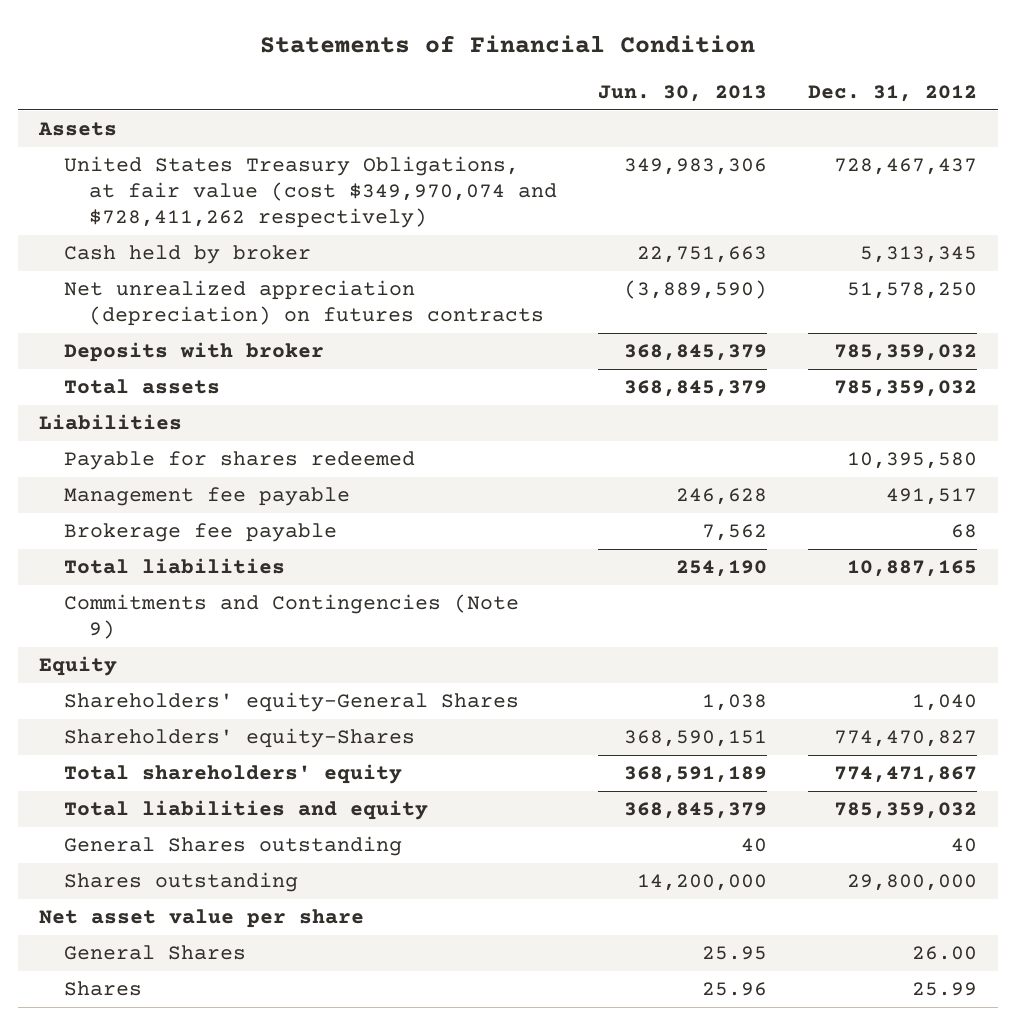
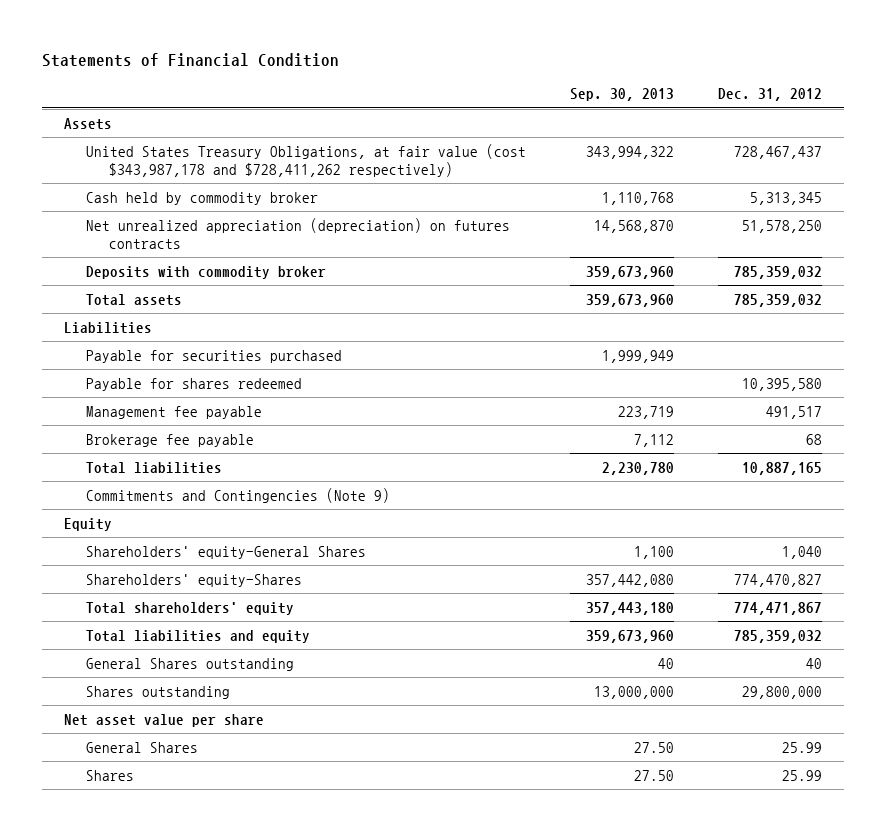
[598,84,768,102] Jun. 30, 2013 -> none
none -> [570,88,675,102] Sep. 30, 2013
[63,156,558,228] United States Treasury Obligations, at fair value (cost $349,970,074 and $728,411,262 respectively) -> [86,143,527,178] United States Treasury Obligations, at fair value (cost $343,987,178 and $728,411,262 respectively)
[63,245,311,265] Cash held by broker -> [86,191,319,205] Cash held by commodity broker
[63,342,324,363] Deposits with broker -> [86,265,327,279] Deposits with commodity broker
none -> [86,349,343,363] Payable for securities purchased
[912,946,978,961] 26.00 -> [781,741,822,753] 25.99

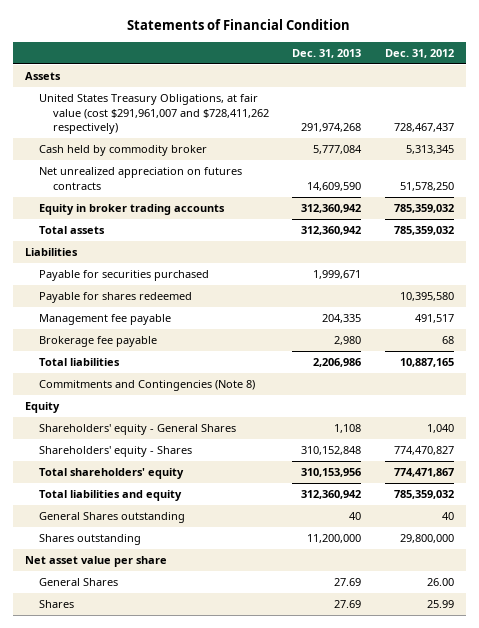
[570,88,675,102] Sep. 30, 2013 -> none
none -> [292,48,362,58] Dec. 31, 2013
[86,143,527,178] United States Treasury Obligations, at fair value (cost $343,987,178 and $728,411,262 respectively) -> [38,94,269,135] United States Treasury Obligations, at fair value (cost $291,961,007 and $728,411,262 respectively)
[86,217,511,250] Net unrealized appreciation (depreciation) on futures contracts -> [38,167,242,190] Net unrealized appreciation on futures contracts
[86,265,327,279] Deposits with commodity broker -> [38,204,225,216] Equity in broker trading accounts
[86,487,391,503] Commitments and Contingencies (Note 9) -> [38,380,255,392] Commitments and Contingencies (Note 8)
[86,545,367,559] Shareholders' equity-General Shares -> [38,424,236,436] Shareholders' equity - General Shares
[86,573,303,587] Shareholders' equity-Shares -> [38,446,192,458] Shareholders' equity - Shares
[781,741,822,753] 25.99 -> [426,578,454,587] 26.00

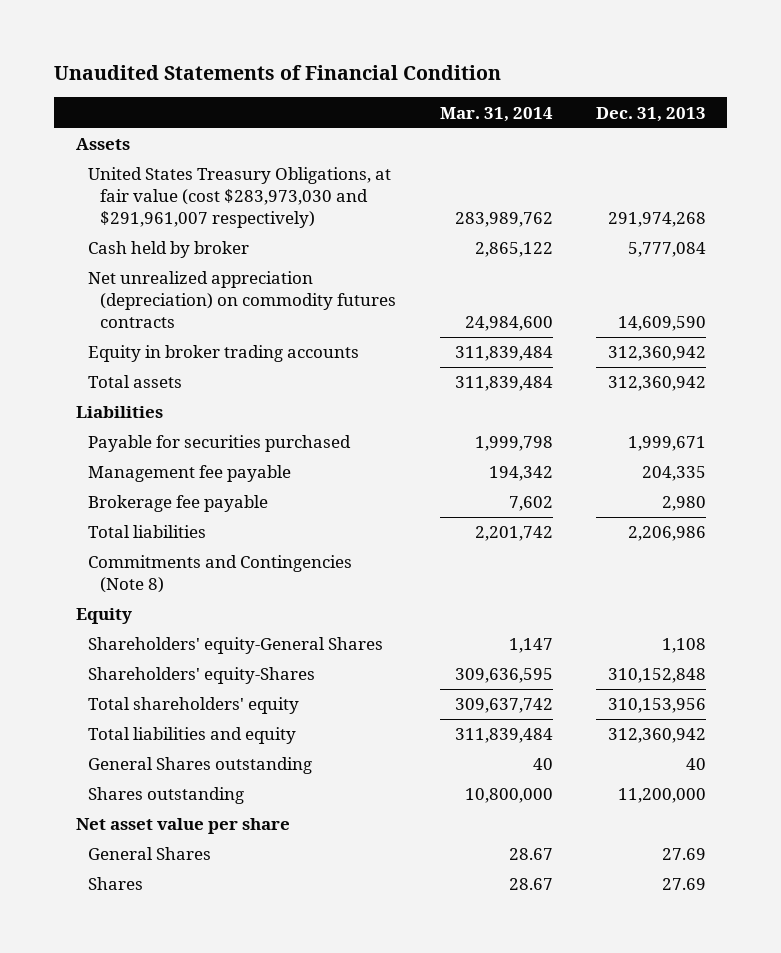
[127,19,351,31] Statements of Financial Condition -> [54,65,502,81] Unaudited Statements of Financial Condition
[384,48,454,58] Dec. 31, 2012 -> none
none -> [439,106,553,122] Mar. 31, 2014
[38,94,269,135] United States Treasury Obligations, at fair value (cost $291,961,007 and $728,411,262 respectively) -> [88,167,392,229] United States Treasury Obligations, at fair value (cost $283,973,030 and $291,961,007 respectively)
[38,145,207,157] Cash held by commodity broker -> [88,241,250,259] Cash held by broker
[38,167,242,190] Net unrealized appreciation on futures contracts -> [88,271,397,329] Net unrealized appreciation (depreciation) on commodity futures contracts
[38,292,192,304] Payable for shares redeemed -> none
[38,424,236,436] Shareholders' equity - General Shares -> [88,637,384,655] Shareholders' equity-General Shares
[38,446,192,458] Shareholders' equity - Shares -> [88,667,316,685] Shareholders' equity-Shares

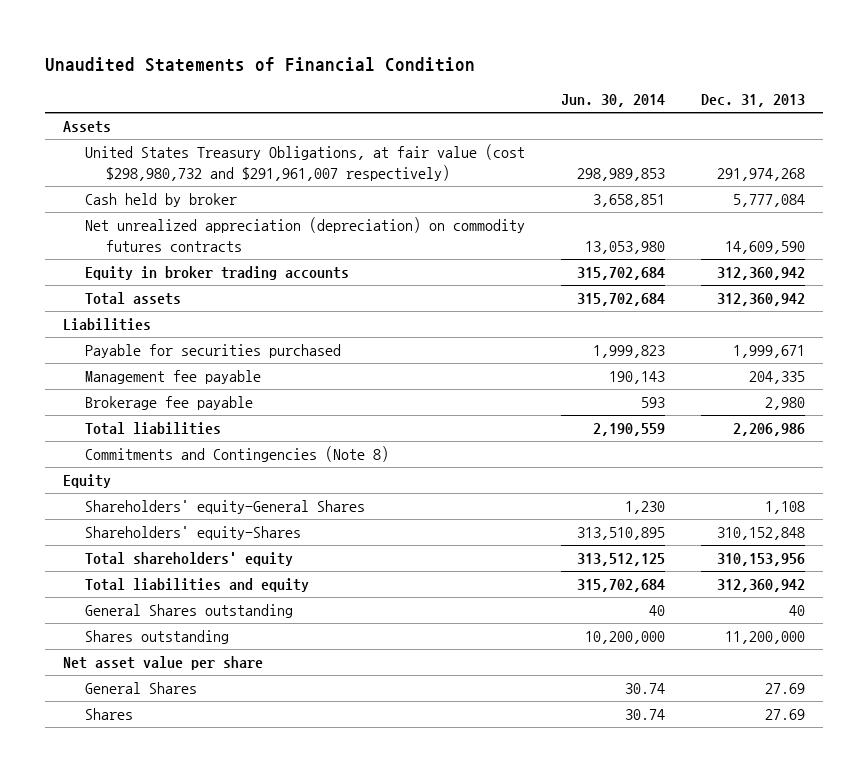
[439,106,553,122] Mar. 31, 2014 -> none
none -> [560,94,665,108] Jun. 30, 2014
[88,167,392,229] United States Treasury Obligations, at fair value (cost $283,973,030 and $291,961,007 respectively) -> [84,144,525,181] United States Treasury Obligations, at fair value (cost $298,980,732 and $291,961,007 respectively)

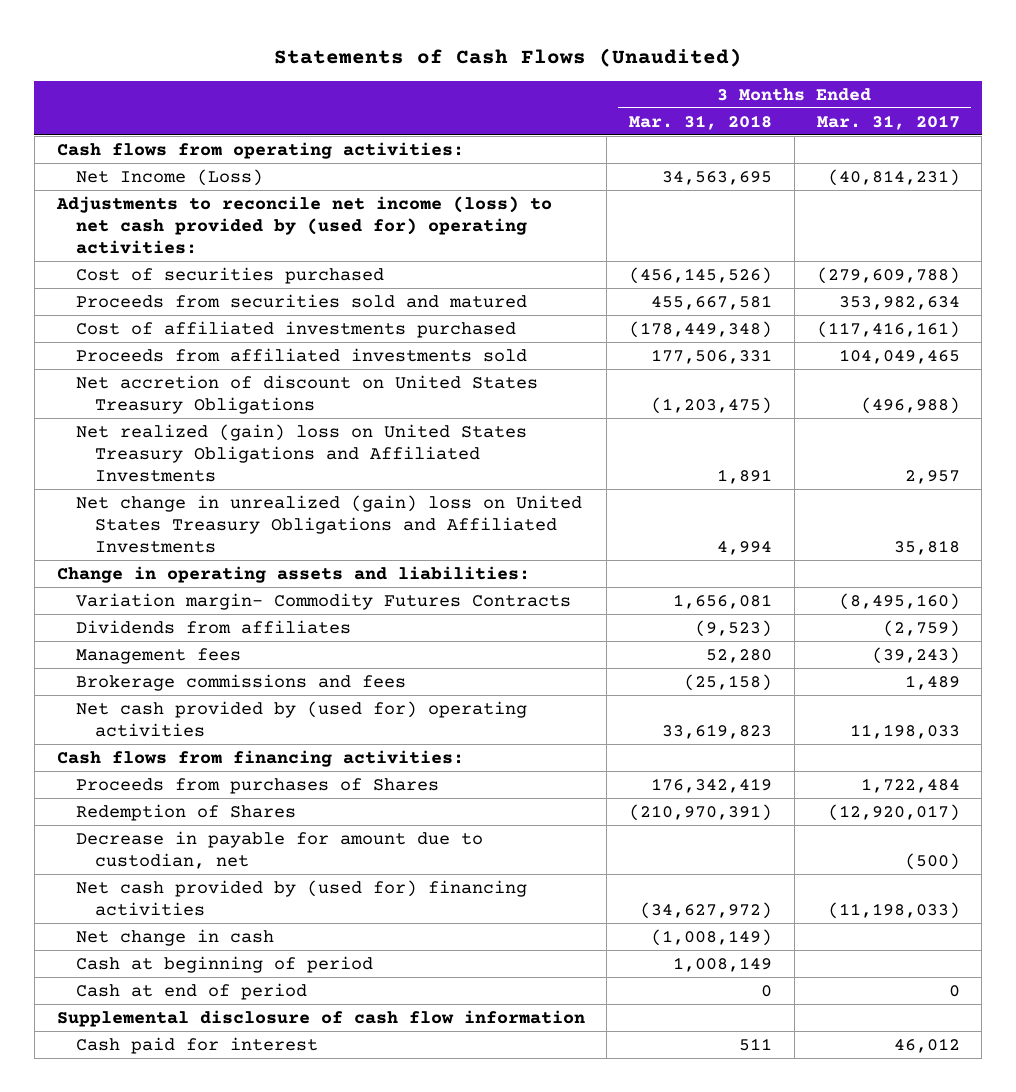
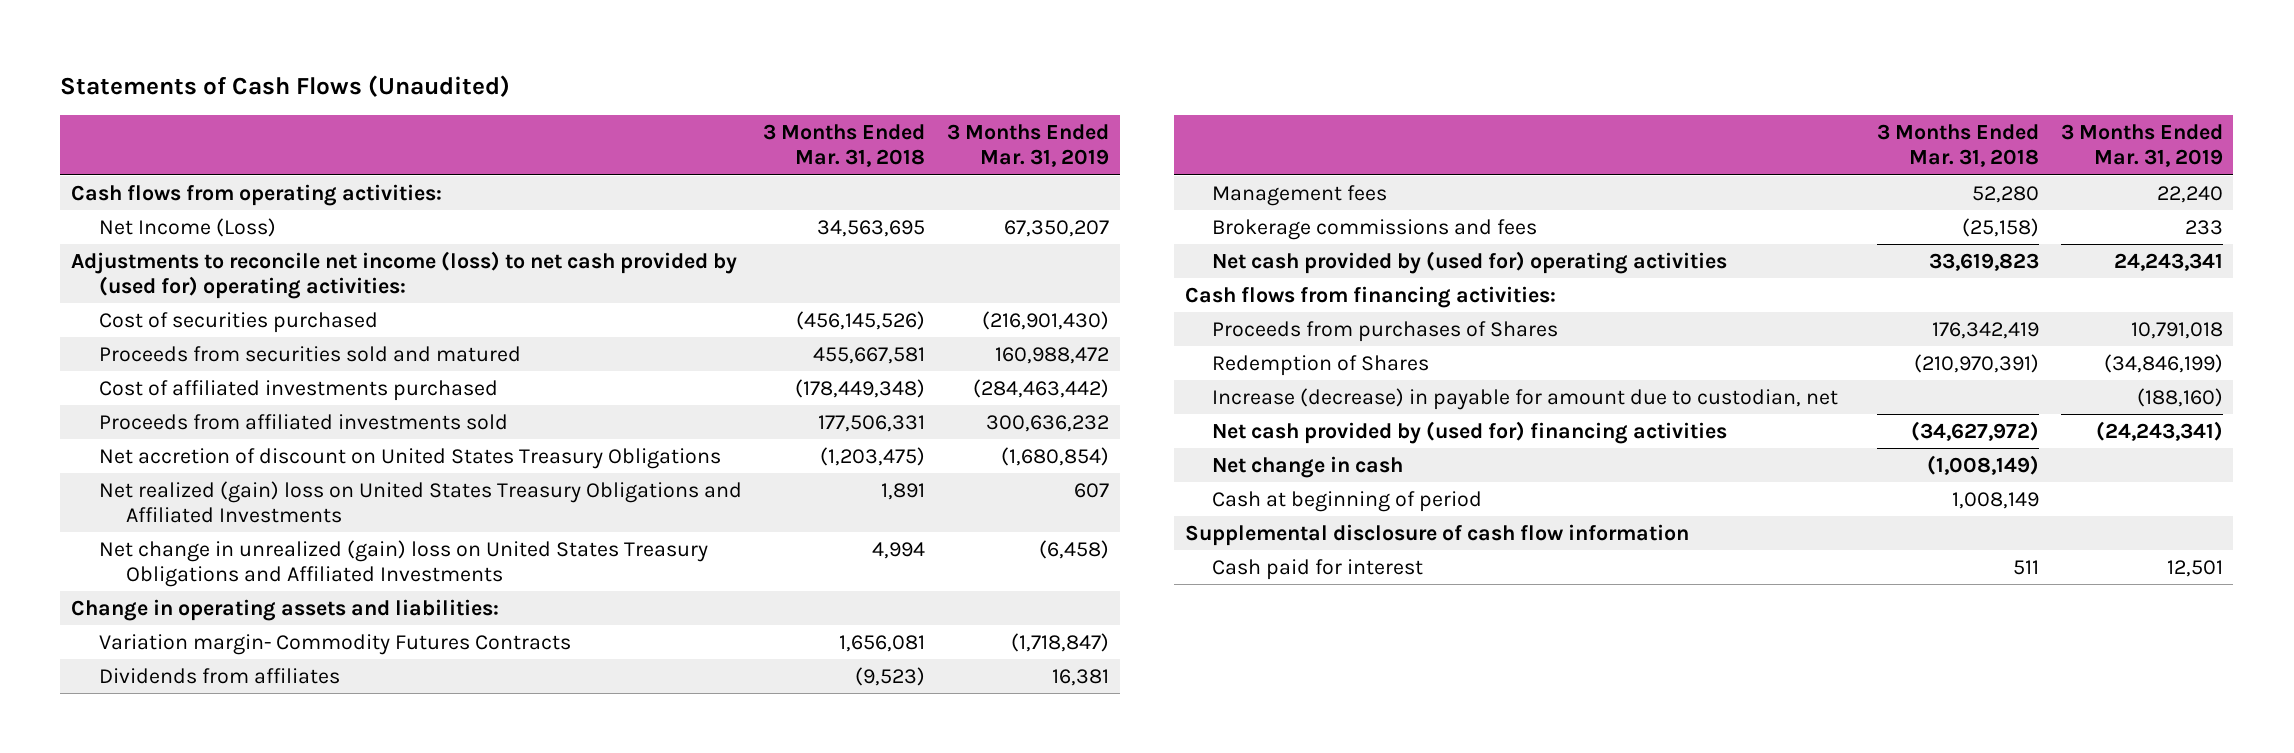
[816,114,960,130] Mar. 31, 2017 -> none
none -> [947,124,1110,168] 3 Months Ended Mar. 31, 2019
[75,830,483,869] Decrease in payable for amount due to custodian, net -> [1212,387,1839,410] Increase (decrease) in payable for amount due to custodian, net
[75,982,307,1000] Cash at end of period -> none

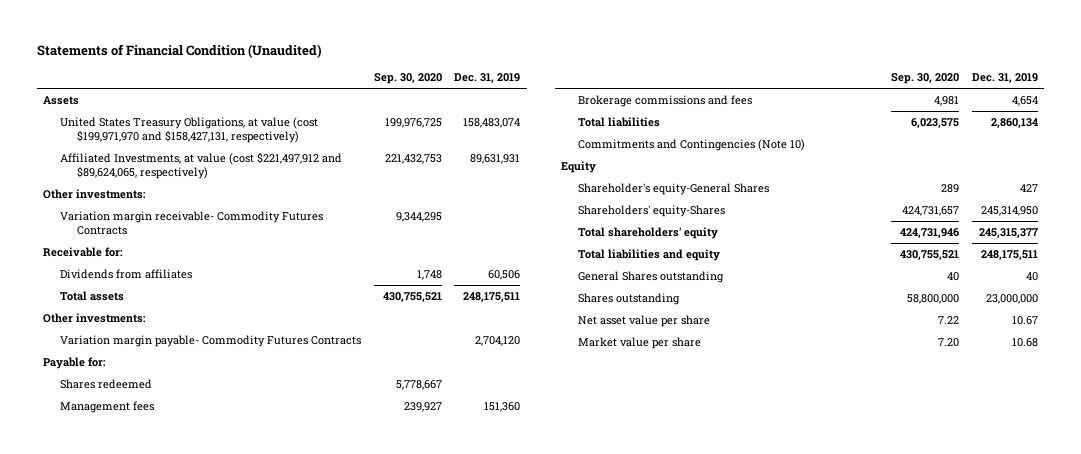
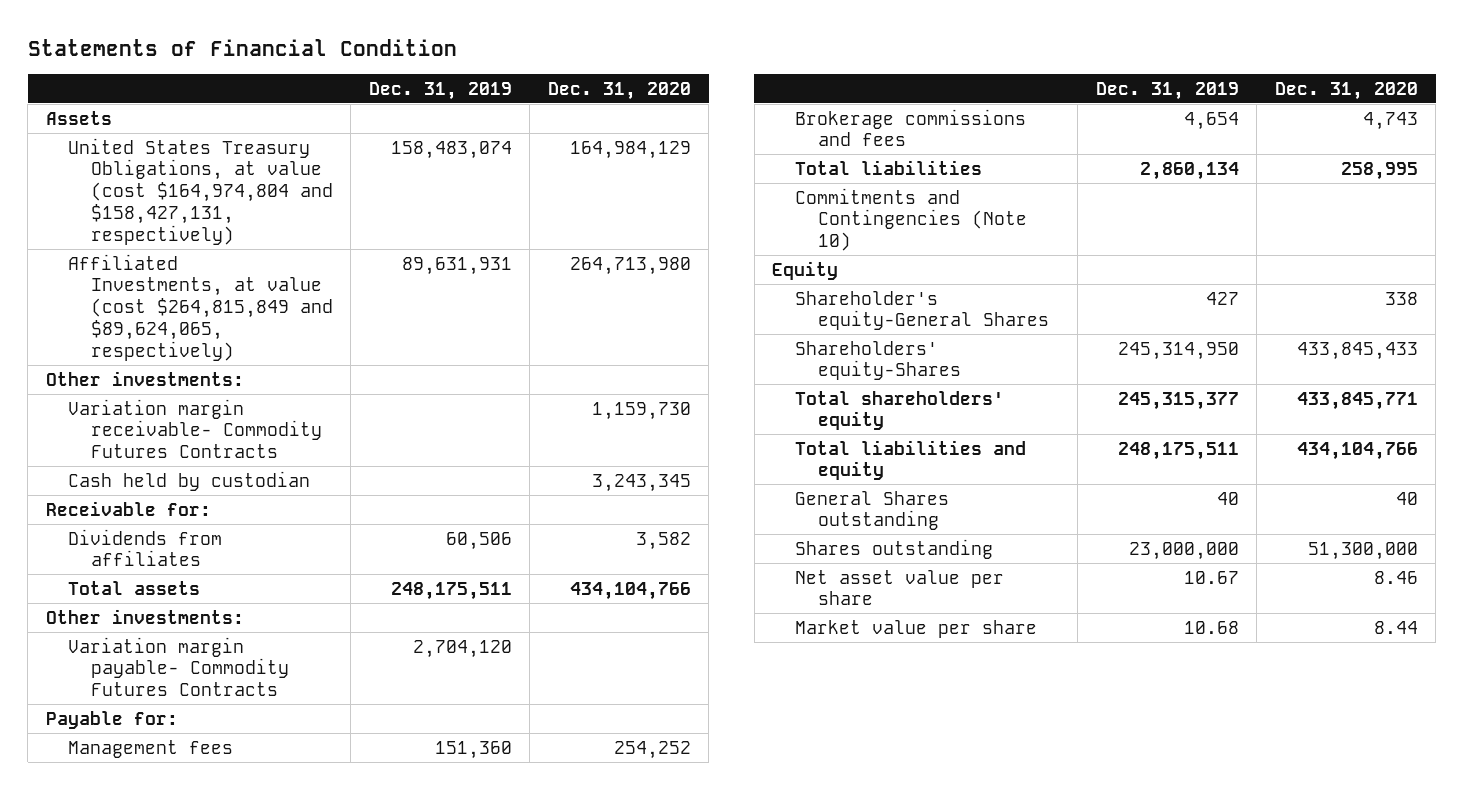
[37,43,323,58] Statements of Financial Condition (Unaudited) -> [27,38,457,56] Statements of Financial Condition
[373,72,442,84] Sep. 30, 2020 -> none
none -> [547,81,691,100] Dec. 31, 2020
[60,117,319,143] United States Treasury Obligations, at value (cost $199,971,970 and $158,427,131, respectively) -> [68,137,333,245] United States Treasury Obligations, at value (cost $164,974,804 and $158,427,131, respectively)
[60,152,343,179] Affiliated Investments, at value (cost $221,497,912 and $89,624,065, respectively) -> [68,253,333,361] Affiliated Investments, at value (cost $264,815,849 and $89,624,065, respectively)
none -> [68,470,311,491] Cash held by custodian
[60,379,153,390] Shares redeemed -> none

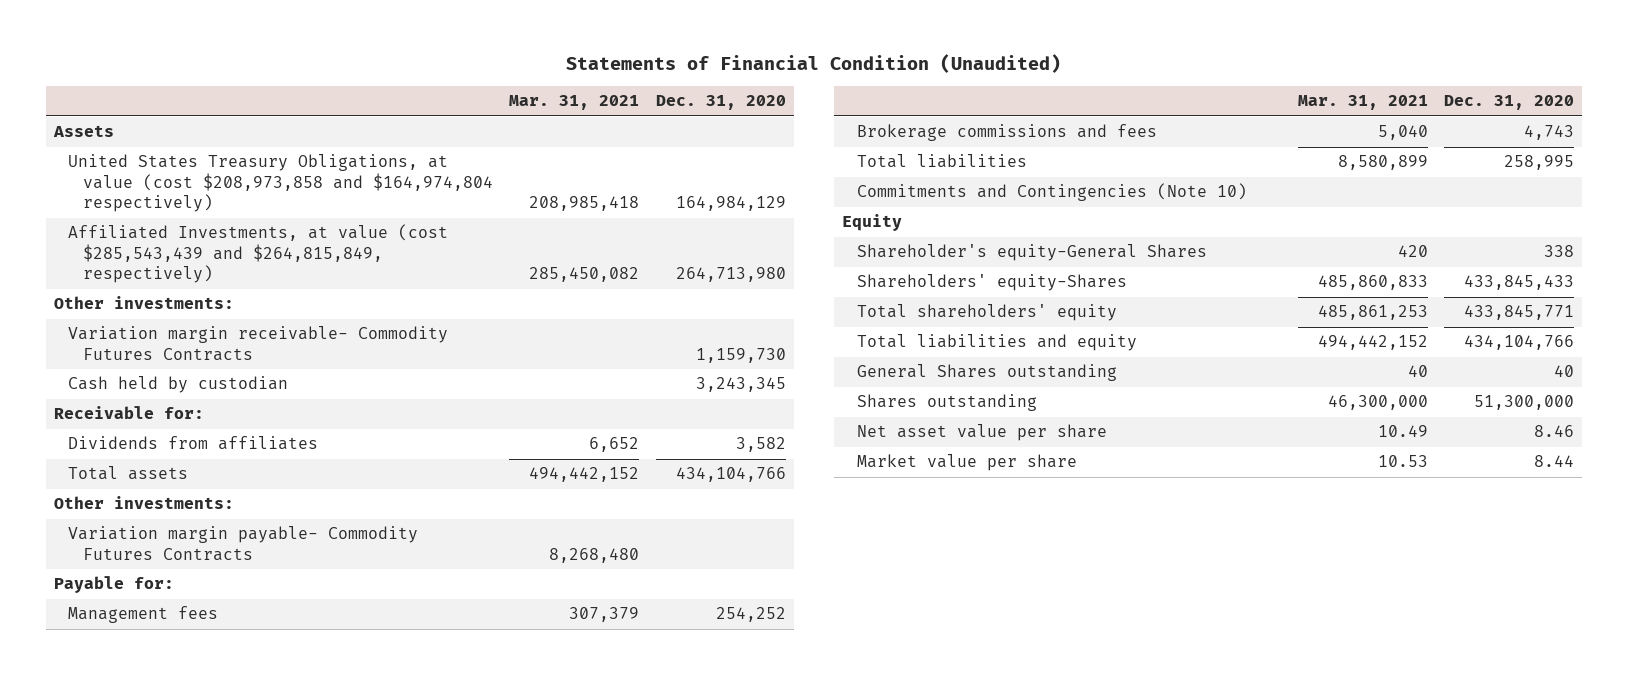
[27,38,457,56] Statements of Financial Condition -> [566,54,1062,74] Statements of Financial Condition (Unaudited)
[368,81,512,100] Dec. 31, 2019 -> none
none -> [509,95,640,111] Mar. 31, 2021
[68,137,333,245] United States Treasury Obligations, at value (cost $164,974,804 and $158,427,131, respectively) -> [68,154,493,213] United States Treasury Obligations, at value (cost $208,973,858 and $164,974,804 respectively)
[68,253,333,361] Affiliated Investments, at value (cost $264,815,849 and $89,624,065, respectively) -> [68,224,449,284] Affiliated Investments, at value (cost $285,543,439 and $264,815,849, respectively)

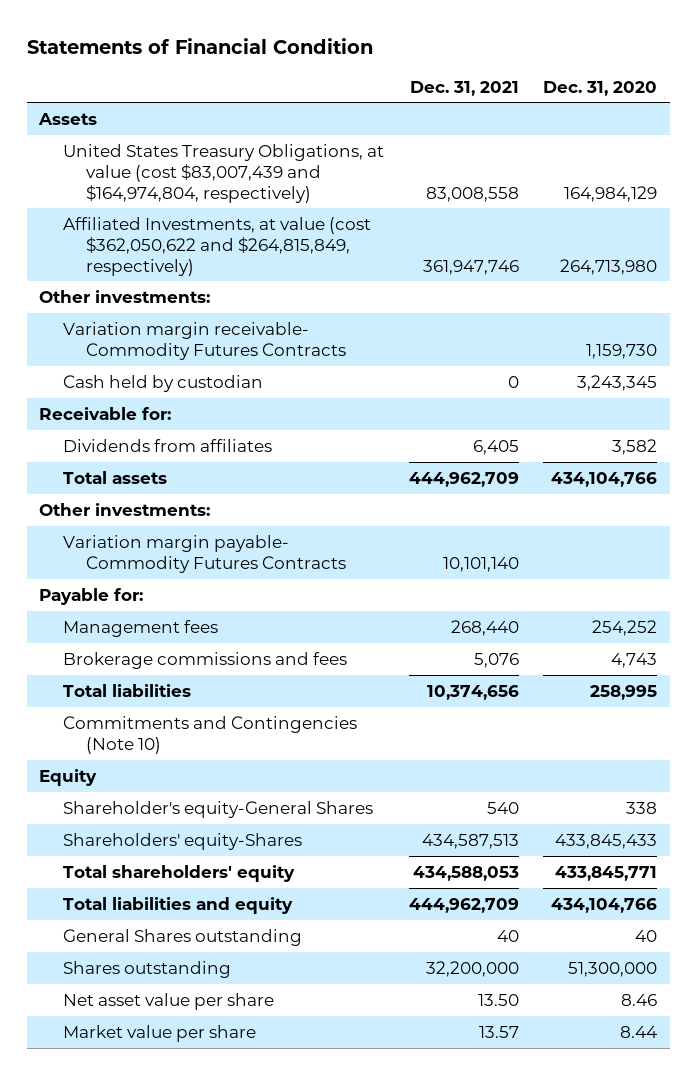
[566,54,1062,74] Statements of Financial Condition (Unaudited) -> [27,37,374,54] Statements of Financial Condition
[509,95,640,111] Mar. 31, 2021 -> none
none -> [409,80,519,96] Dec. 31, 2021
[68,154,493,213] United States Treasury Obligations, at value (cost $208,973,858 and $164,974,804 respectively) -> [62,143,384,203] United States Treasury Obligations, at value (cost $83,007,439 and $164,974,804, respectively)
[68,224,449,284] Affiliated Investments, at value (cost $285,543,439 and $264,815,849, respectively) -> [62,216,371,276] Affiliated Investments, at value (cost $362,050,622 and $264,815,849, respectively)

